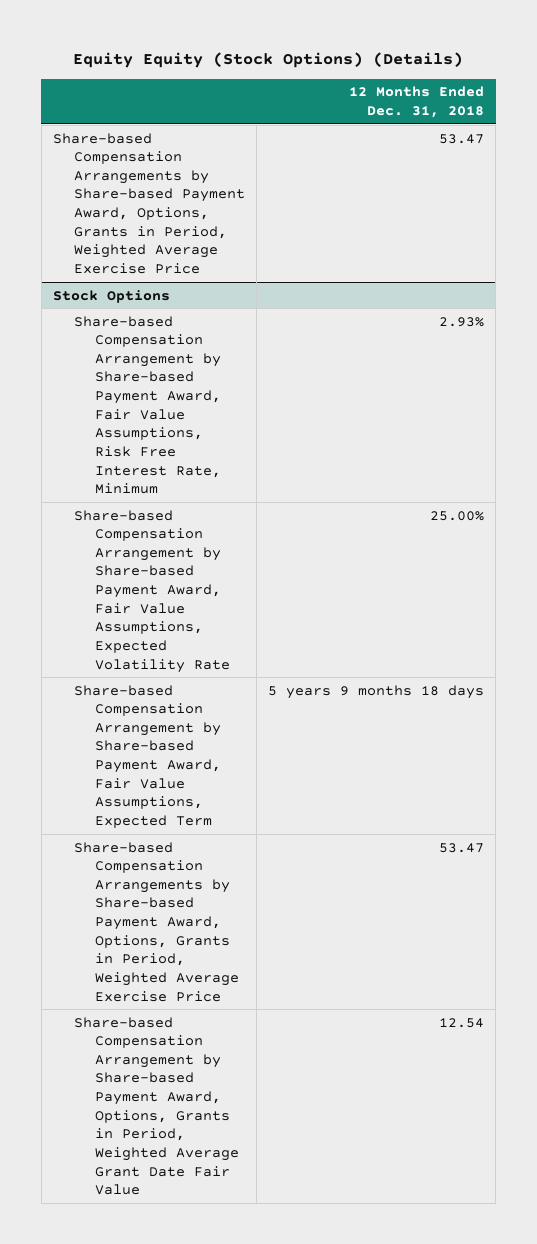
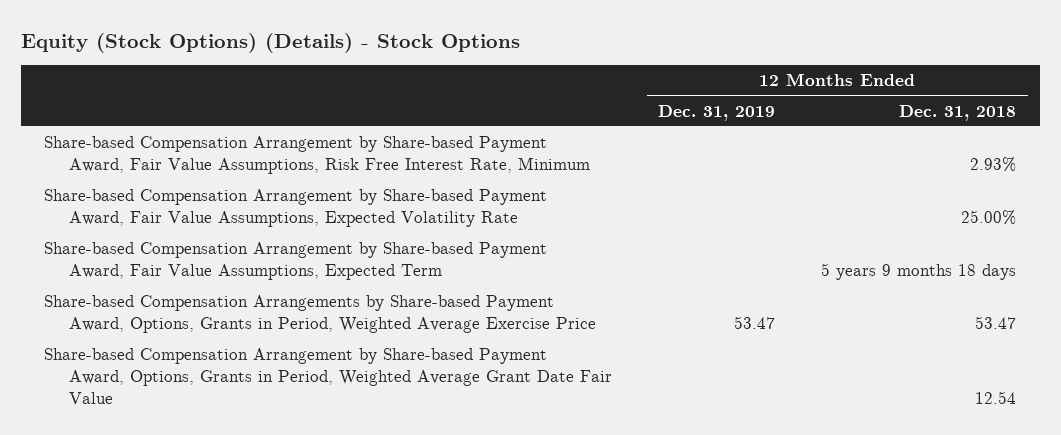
[73,52,464,69] Equity Equity (Stock Options) (Details) -> [21,32,521,53] Equity (Stock Options) (Details) - Stock Options
none -> [658,104,776,121] Dec. 31, 2019
[52,132,245,274] Share-based Compensation Arrangements by Share-based Payment Award, Options, Grants in Period, Weighted Average Exercise Price -> none
[52,289,170,303] Stock Options -> none

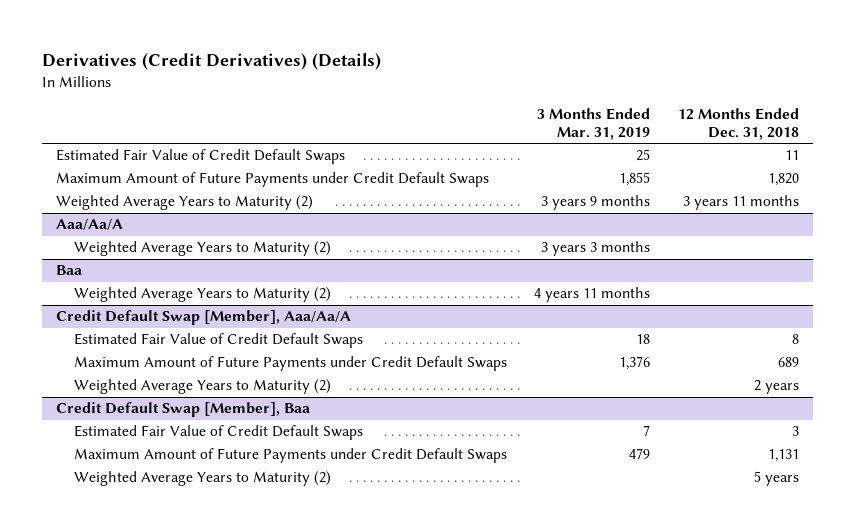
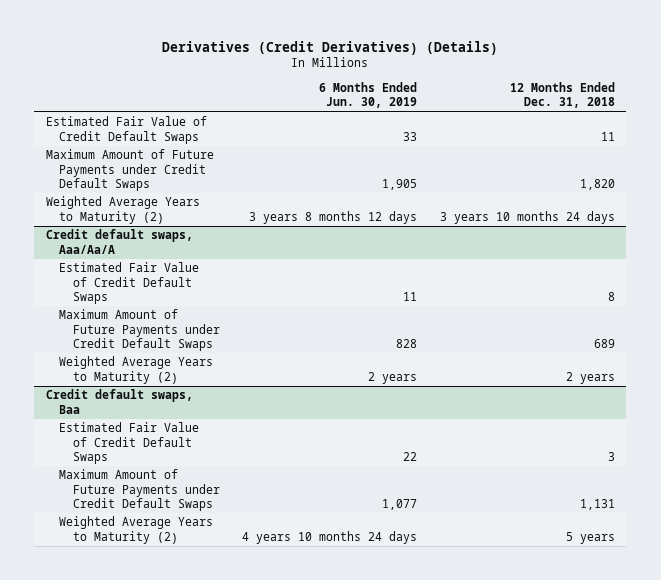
[537,107,651,140] 3 Months Ended Mar. 31, 2019 -> none
none -> [319,82,418,109] 6 Months Ended Jun. 30, 2019
[55,219,123,231] Aaa/Aa/A -> none
[73,241,331,257] Weighted Average Years to Maturity (2) -> none
[55,265,82,276] Baa -> none
[73,287,331,303] Weighted Average Years to Maturity (2) -> none
[682,195,799,211] 3 years 11 months -> [439,210,615,224] 3 years 10 months 24 days
[55,310,351,326] Credit Default Swap [Member], Aaa/Aa/A -> [45,229,193,254] Credit default swaps, Aaa/Aa/A
[55,402,310,418] Credit Default Swap [Member], Baa -> [45,389,193,414] Credit default swaps, Baa

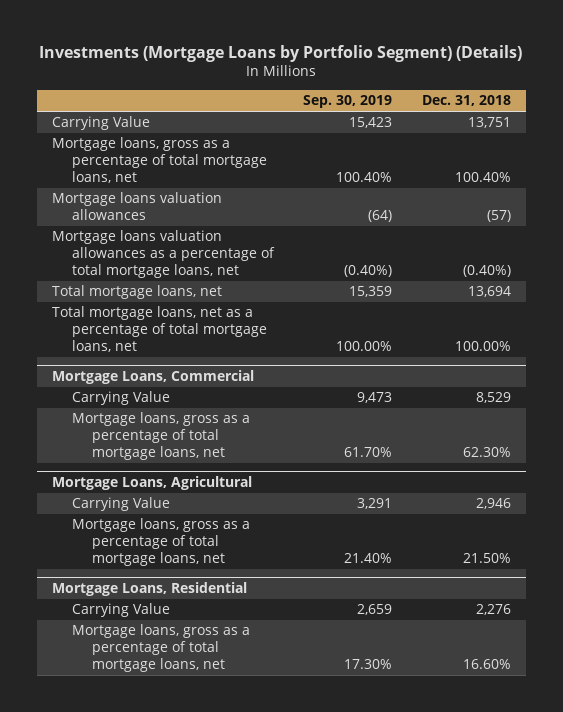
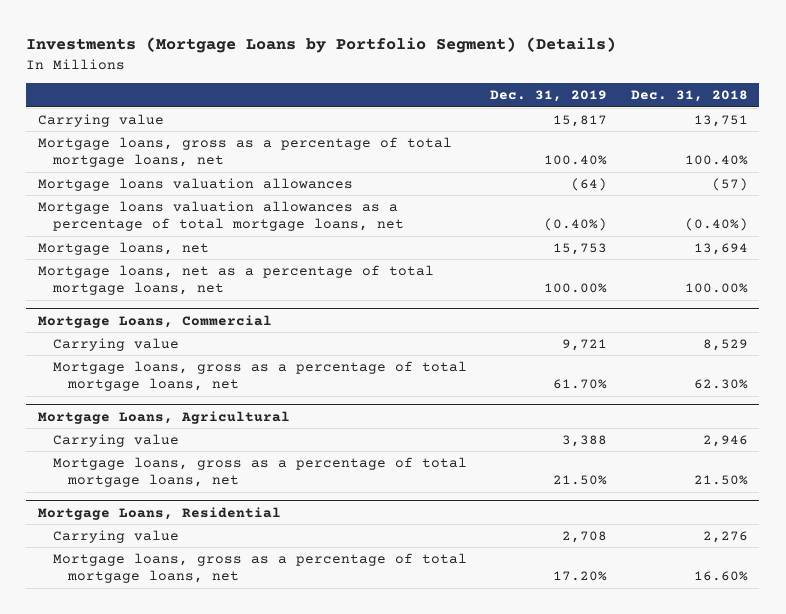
[303,95,393,109] Sep. 30, 2019 -> none
none -> [490,90,608,103] Dec. 31, 2019
[51,116,150,131] Carrying Value -> [37,113,164,127] Carrying value
[51,285,222,300] Total mortgage loans, net -> [37,241,209,255] Mortgage loans, net
[51,306,267,353] Total mortgage loans, net as a percentage of total mortgage loans, net -> [37,264,434,296] Mortgage loans, net as a percentage of total mortgage loans, net
[71,391,170,406] Carrying Value -> [53,337,180,351] Carrying value
[71,497,170,512] Carrying Value -> [53,433,180,447] Carrying value
[71,603,170,618] Carrying Value -> [53,529,180,543] Carrying value

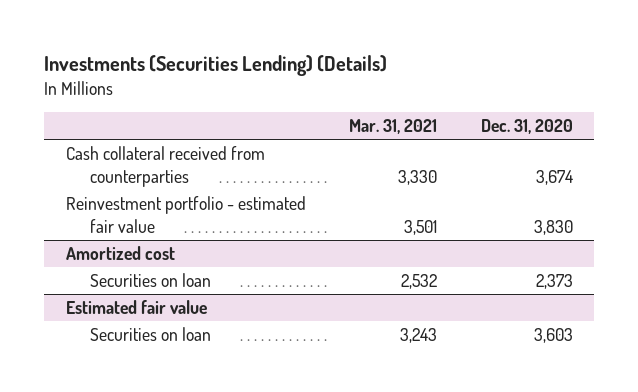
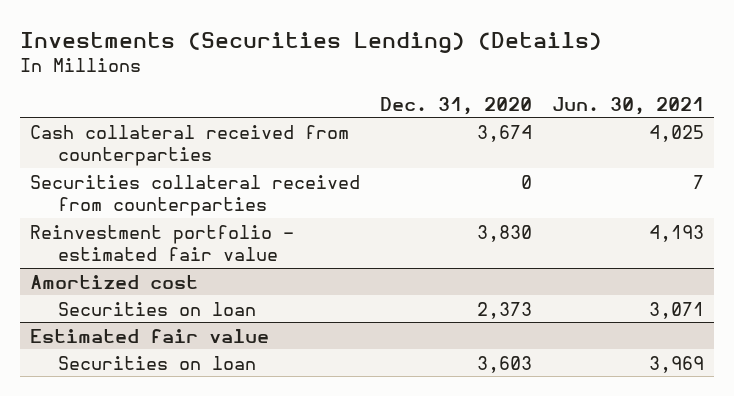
[349,119,438,135] Mar. 31, 2021 -> none
none -> [552,96,705,115] Jun. 30, 2021
none -> [29,174,360,217] Securities collateral received from counterparties

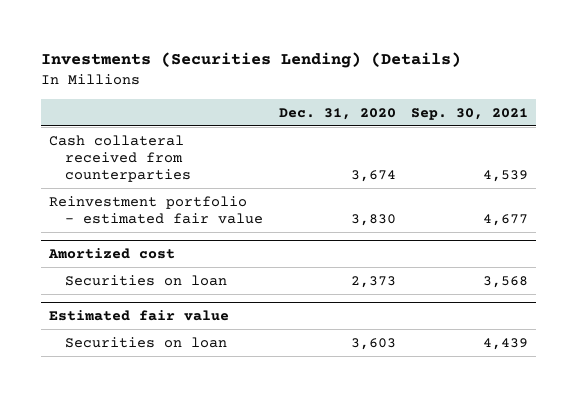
[552,96,705,115] Jun. 30, 2021 -> none
none -> [411,107,529,120] Sep. 30, 2021
[29,174,360,217] Securities collateral received from counterparties -> none

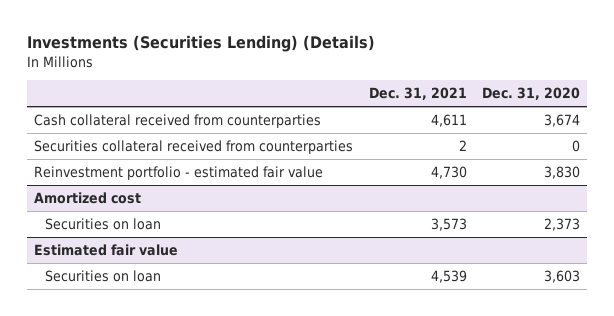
[411,107,529,120] Sep. 30, 2021 -> none
none -> [368,87,467,101] Dec. 31, 2021
none -> [34,139,354,154] Securities collateral received from counterparties

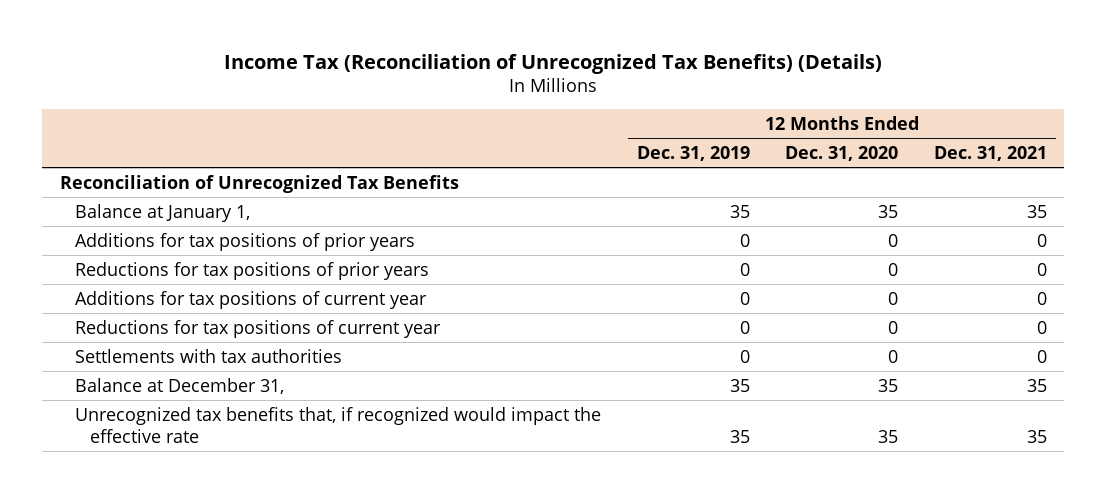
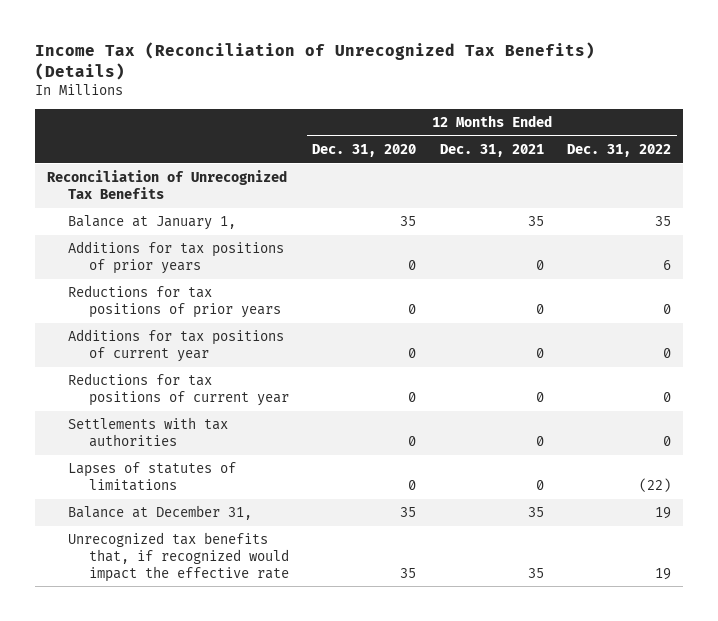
[636,145,750,161] Dec. 31, 2019 -> none
none -> [566,143,671,157] Dec. 31, 2022
none -> [68,462,237,491] Lapses of statutes of limitations

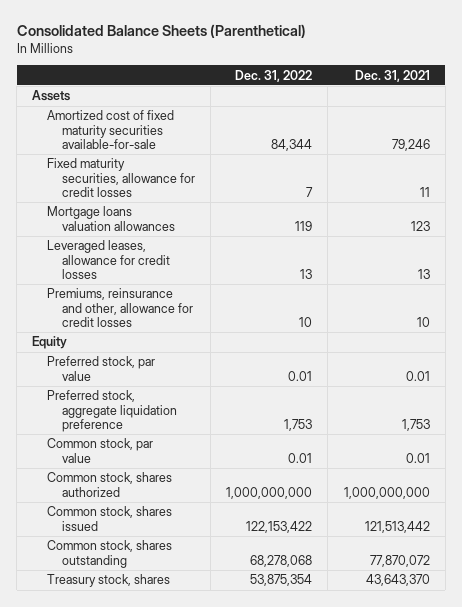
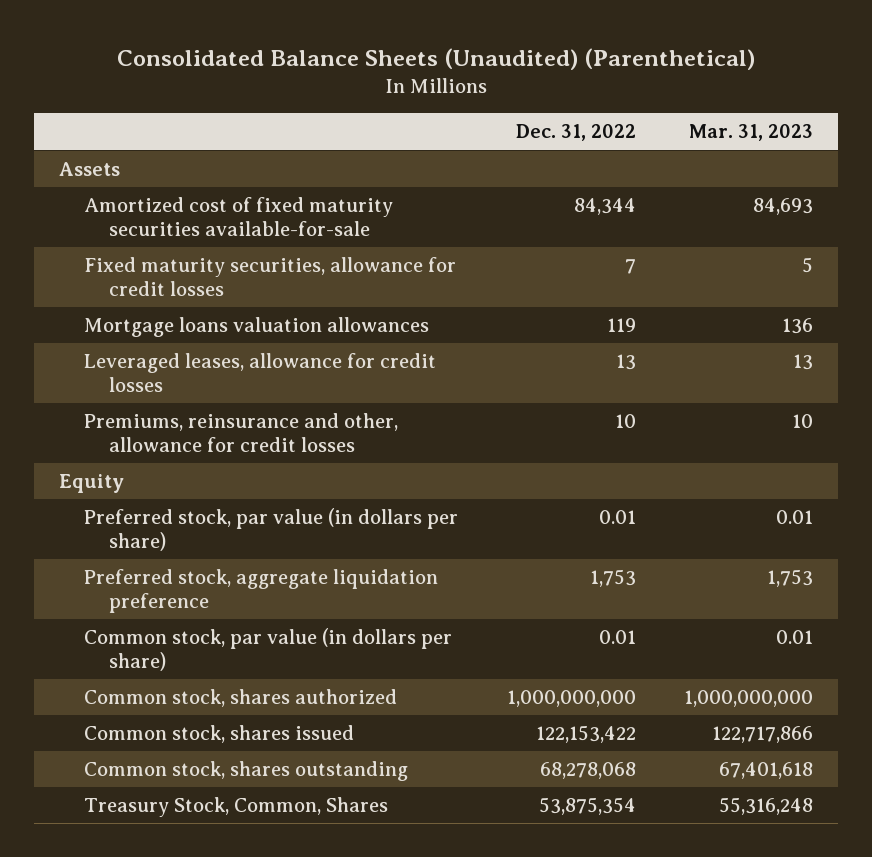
[16,23,306,38] Consolidated Balance Sheets (Parenthetical) -> [117,47,756,70] Consolidated Balance Sheets (Unaudited) (Parenthetical)
[354,69,430,82] Dec. 31, 2021 -> none
none -> [689,124,814,142] Mar. 31, 2023
[47,356,156,381] Preferred stock, par value -> [83,508,458,551] Preferred stock, par value (in dollars per share)
[47,438,154,463] Common stock, par value -> [83,628,452,671] Common stock, par value (in dollars per share)
[47,574,171,588] Treasury stock, shares -> [83,797,388,818] Treasury Stock, Common, Shares

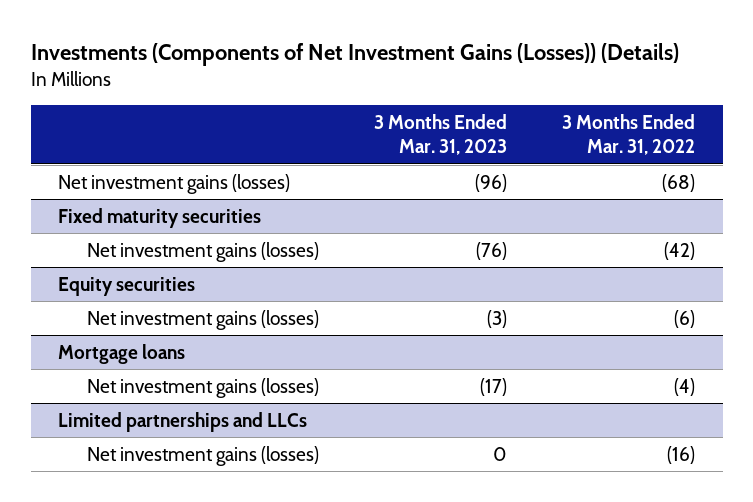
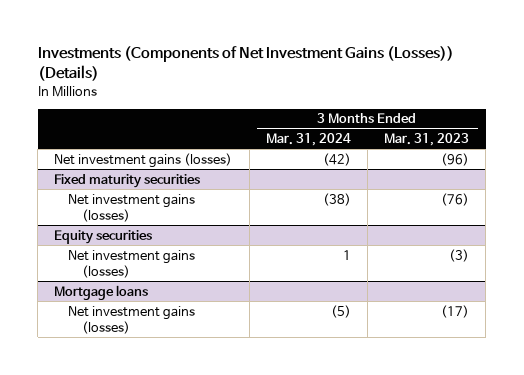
[562,113,696,156] 3 Months Ended Mar. 31, 2022 -> none
none -> [265,133,351,147] Mar. 31, 2024
[58,411,308,432] Limited partnerships and LLCs -> none
[86,445,319,466] Net investment gains (losses) -> none

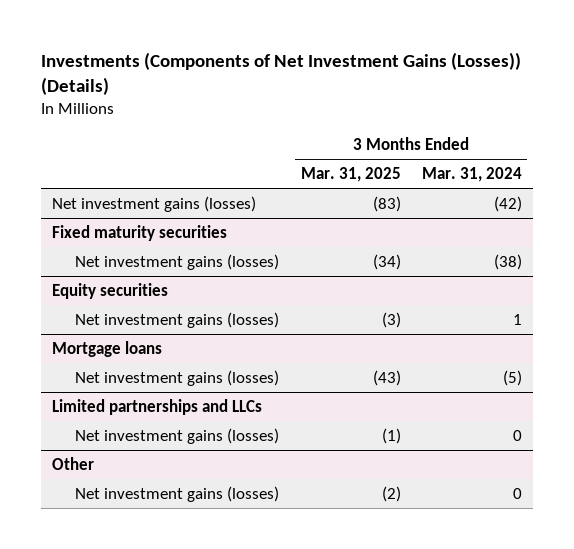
[384,133,470,147] Mar. 31, 2023 -> none
none -> [300,167,401,183] Mar. 31, 2025
none -> [52,398,263,415] Limited partnerships and LLCs
none -> [75,427,280,444] Net investment gains (losses)
none -> [52,456,95,470] Other
none -> [75,485,280,502] Net investment gains (losses)

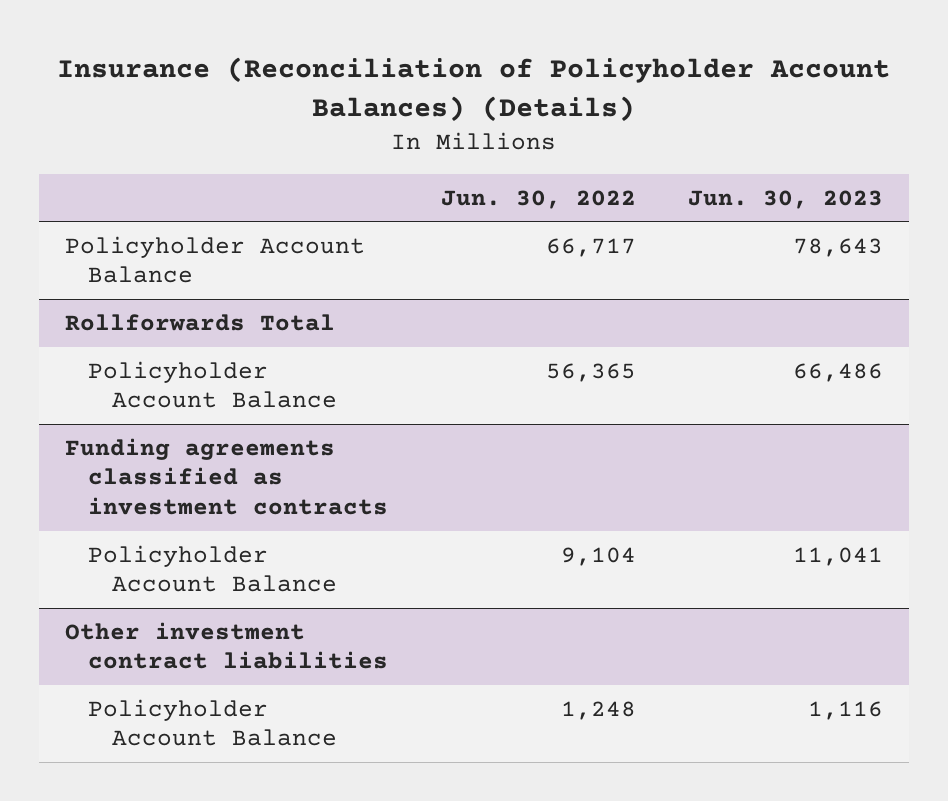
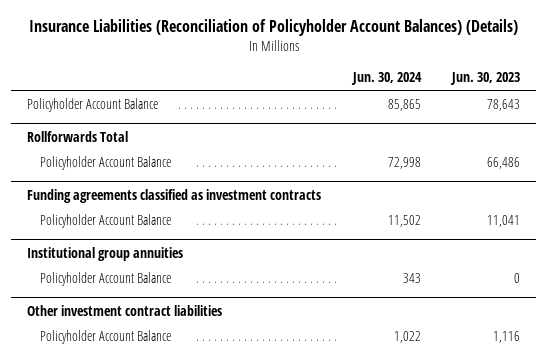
[57,57,891,122] Insurance (Reconciliation of Policyholder Account Balances) (Details) -> [28,19,518,37] Insurance Liabilities (Reconciliation of Policyholder Account Balances) (Details)
[440,189,636,209] Jun. 30, 2022 -> none
none -> [350,72,422,86] Jun. 30, 2024
none -> [26,246,183,261] Institutional group annuities
none -> [40,271,172,286] Policyholder Account Balance

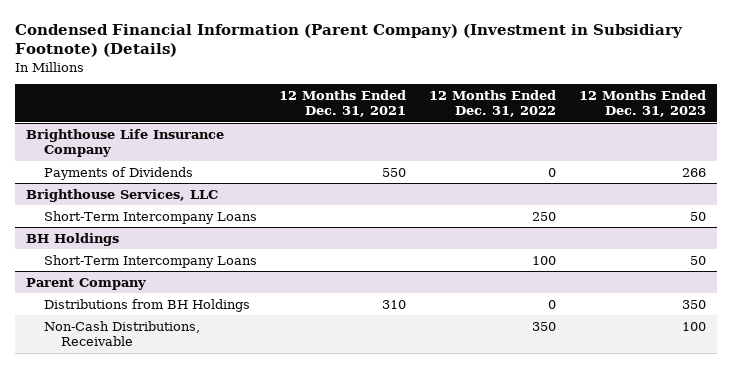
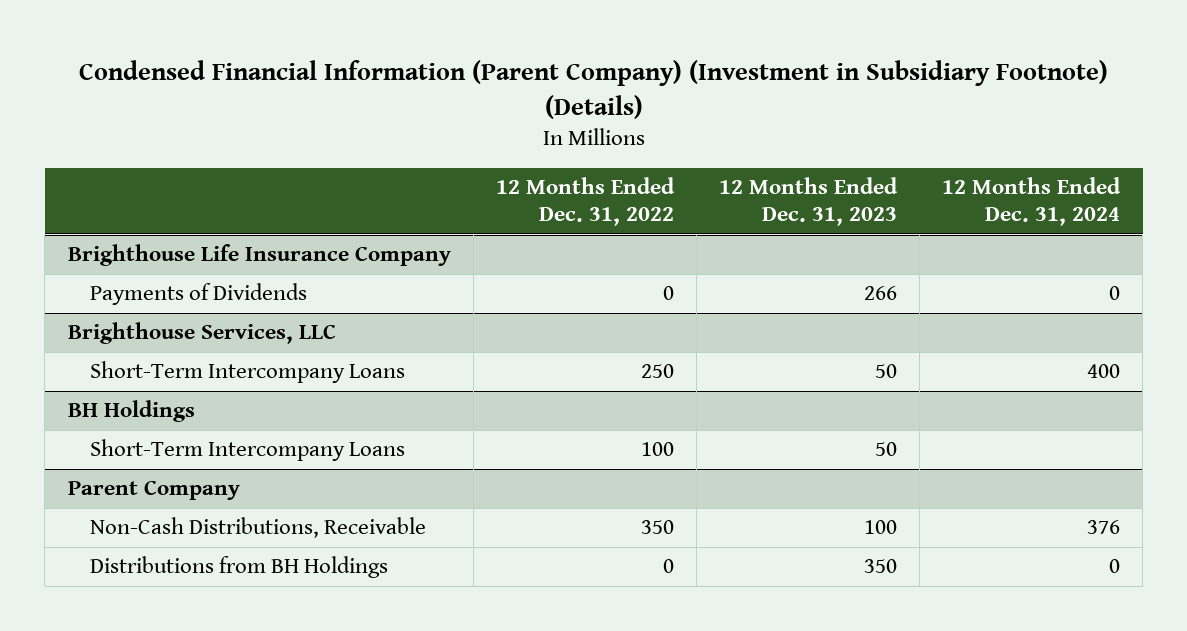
[279,90,407,118] 12 Months Ended Dec. 31, 2021 -> none
none -> [941,177,1121,227] 12 Months Ended Dec. 31, 2024
[43,298,250,312] Distributions from BH Holdings -> [90,556,389,579] Distributions from BH Holdings

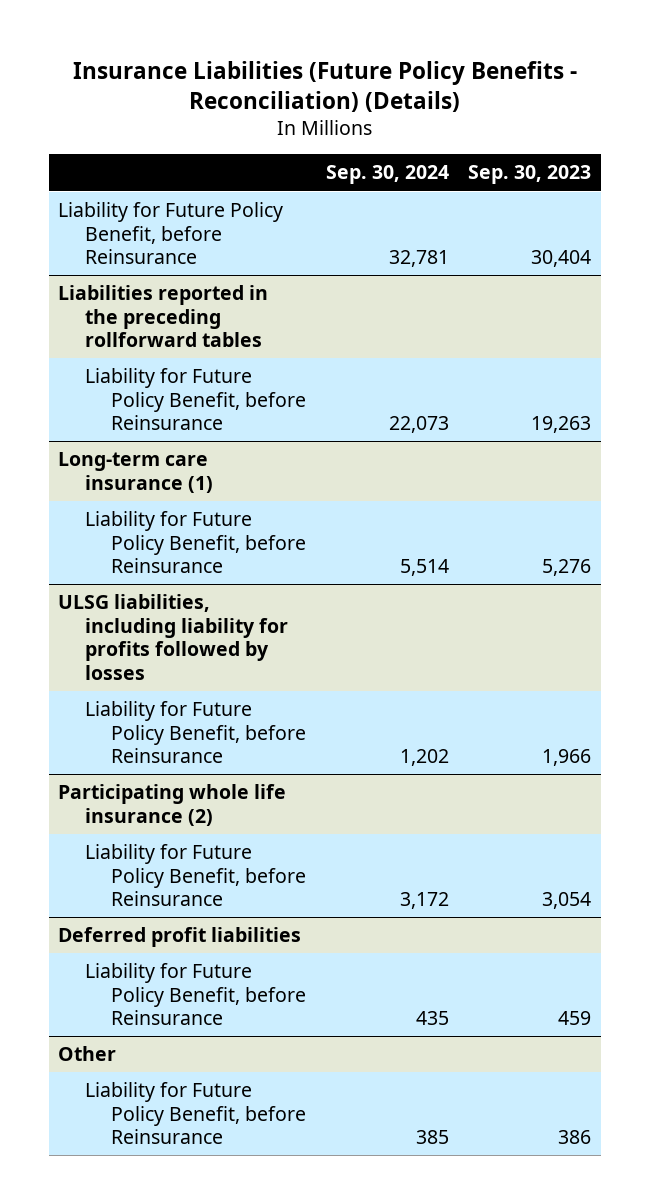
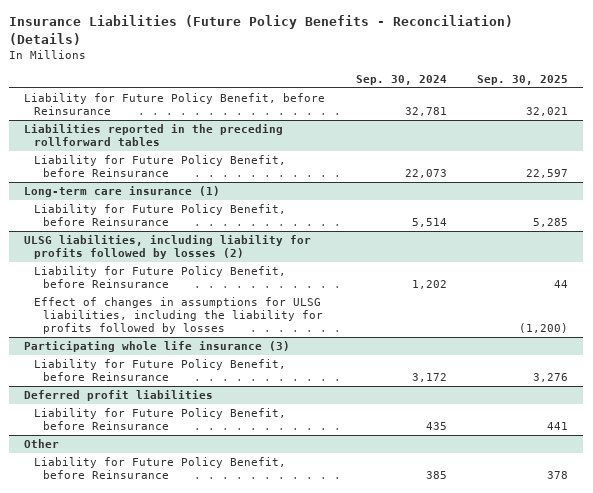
[468,165,592,185] Sep. 30, 2023 -> none
none -> [477,74,569,85] Sep. 30, 2025
[58,594,288,680] ULSG liabilities, including liability for profits followed by losses -> [24,235,312,259] ULSG liabilities, including liability for profits followed by losses (2)
none -> [33,297,324,334] Effect of changes in assumptions for ULSG liabilities, including the liability for profits followed by losses
[58,784,287,826] Participating whole life insurance (2) -> [24,341,291,353] Participating whole life insurance (3)

